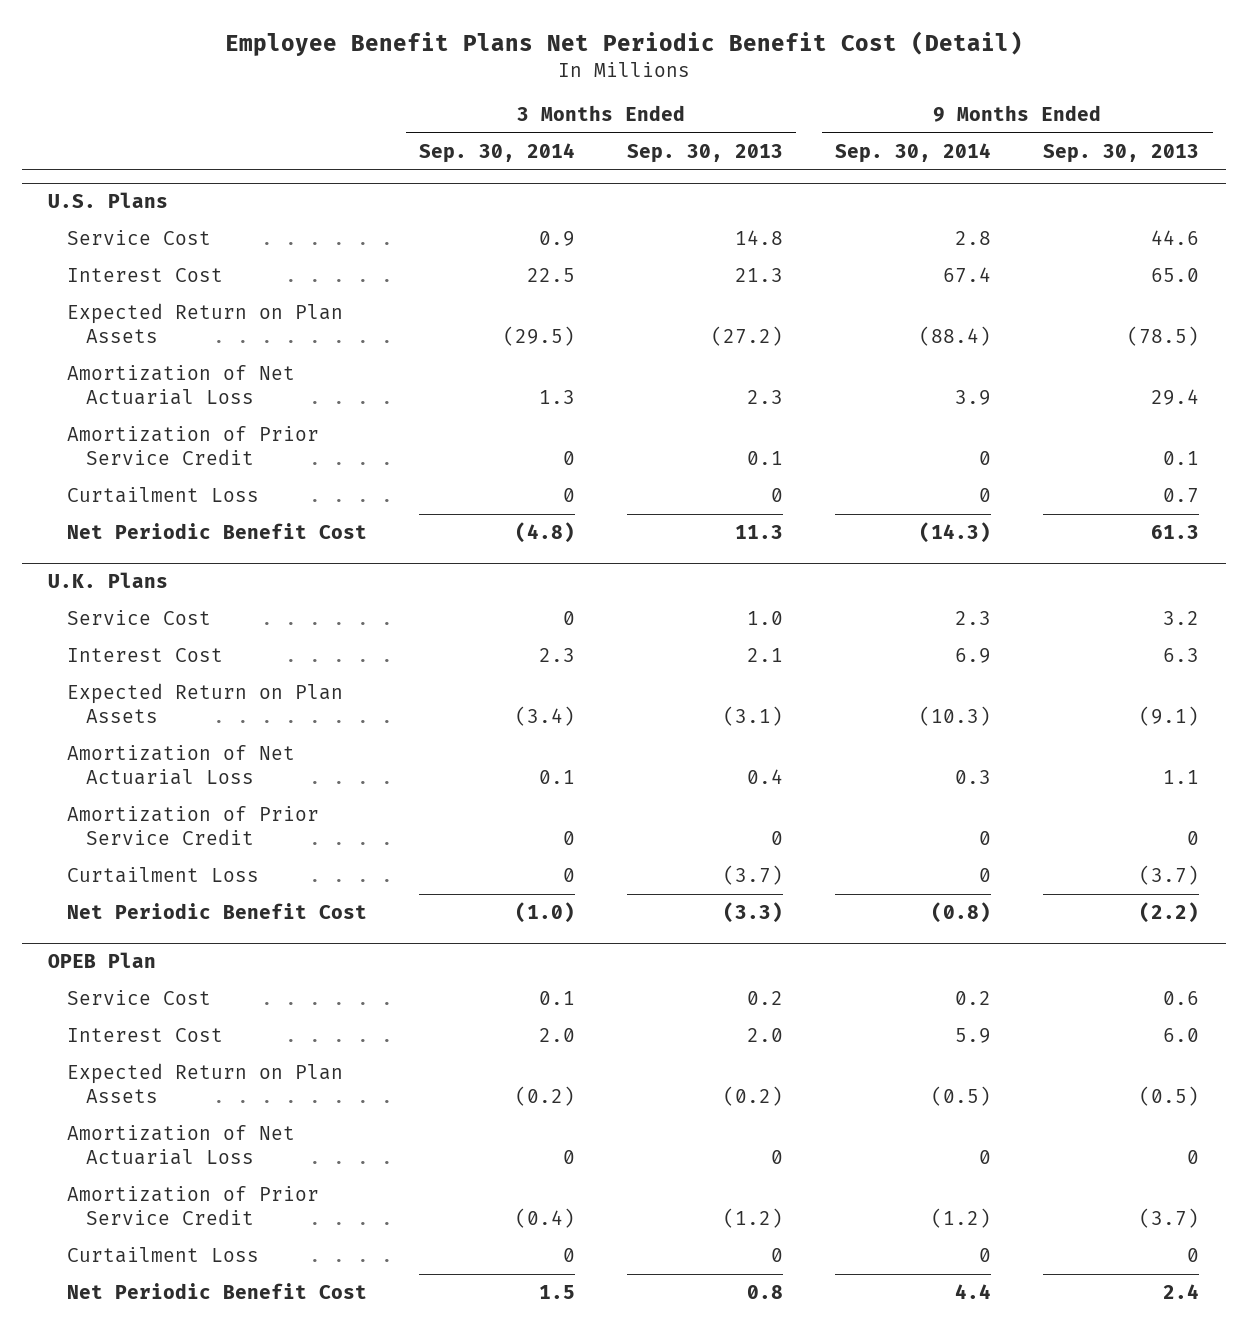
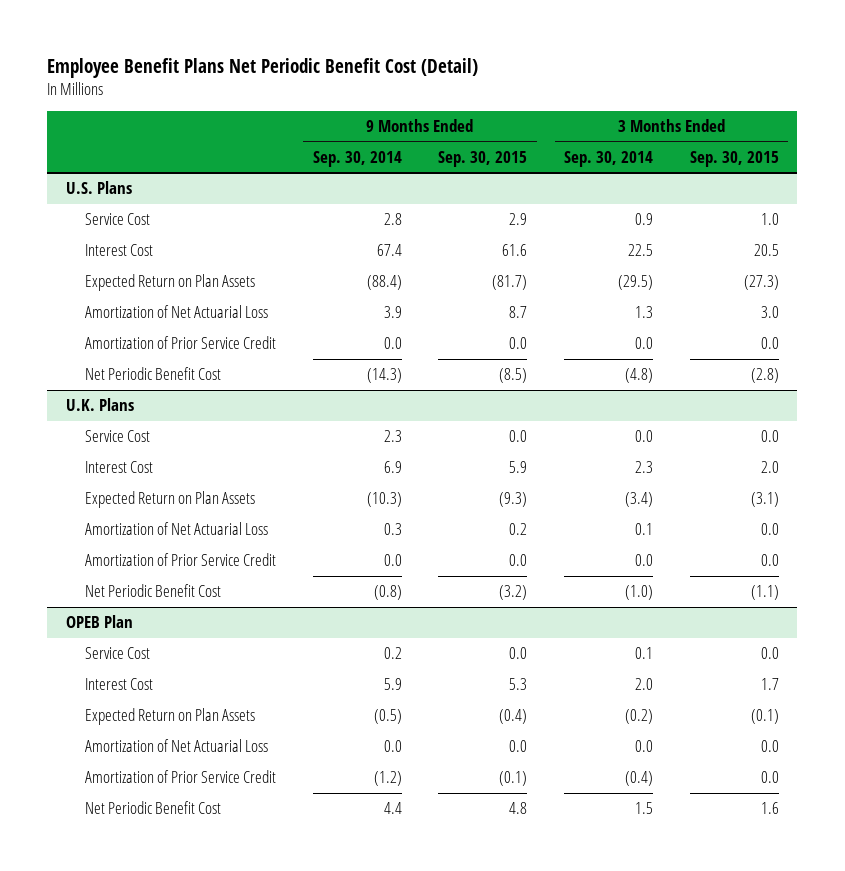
[627,143,784,163] Sep. 30, 2013 -> none
[1043,143,1200,163] Sep. 30, 2013 -> none
none -> [438,150,528,167] Sep. 30, 2015
none -> [690,150,780,167] Sep. 30, 2015
[66,487,259,504] Curtailment Loss -> none
[562,451,575,466] 0 -> [635,337,654,350] 0.0
[979,451,992,466] 0 -> [383,337,402,350] 0.0
[562,611,575,626] 0 -> [635,430,654,443] 0.0
[66,867,259,884] Curtailment Loss -> none
[562,831,575,846] 0 -> [635,554,654,567] 0.0
[979,831,992,846] 0 -> [383,554,402,567] 0.0
[562,1150,575,1165] 0 -> [635,740,654,753] 0.0
[979,1150,992,1165] 0 -> [383,740,402,753] 0.0
[66,1247,259,1264] Curtailment Loss -> none

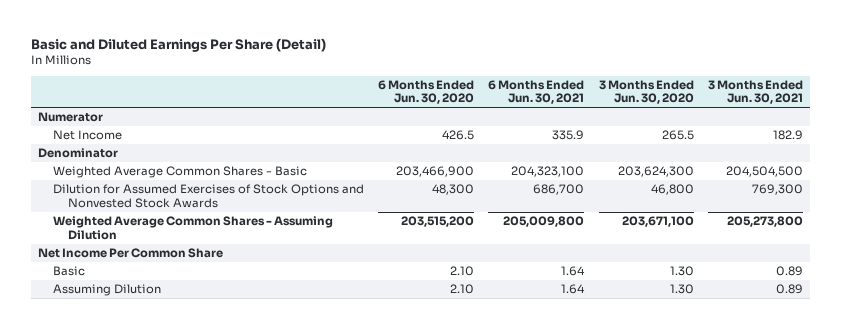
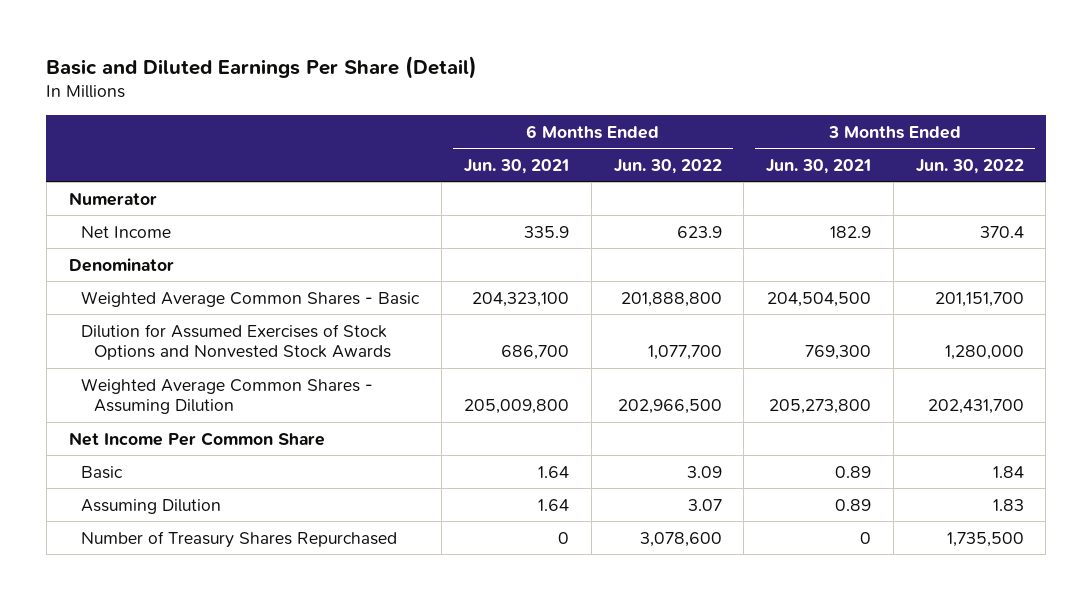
[378,79,475,105] 6 Months Ended Jun. 30, 2020 -> none
[598,79,694,105] 3 Months Ended Jun. 30, 2020 -> none
none -> [613,158,722,174] Jun. 30, 2022
none -> [915,158,1024,174] Jun. 30, 2022
none -> [81,530,398,548] Number of Treasury Shares Repurchased

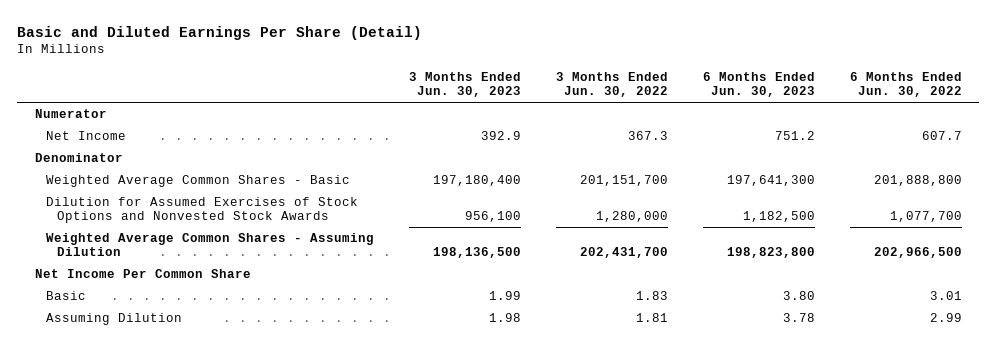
[463,158,569,174] Jun. 30, 2021 -> none
[766,158,872,174] Jun. 30, 2021 -> none
none -> [408,71,521,98] 3 Months Ended Jun. 30, 2023
none -> [702,71,815,98] 6 Months Ended Jun. 30, 2023
[676,225,722,238] 623.9 -> [921,130,962,140] 607.7
[979,225,1024,238] 370.4 -> [627,130,668,140] 367.3
[81,530,398,548] Number of Treasury Shares Repurchased -> none
[686,465,722,478] 3.09 -> [929,290,962,300] 3.01
[992,465,1024,478] 1.84 -> [635,290,668,300] 1.83
[687,498,722,511] 3.07 -> [929,312,962,322] 2.99
[992,498,1024,511] 1.83 -> [635,312,668,322] 1.81

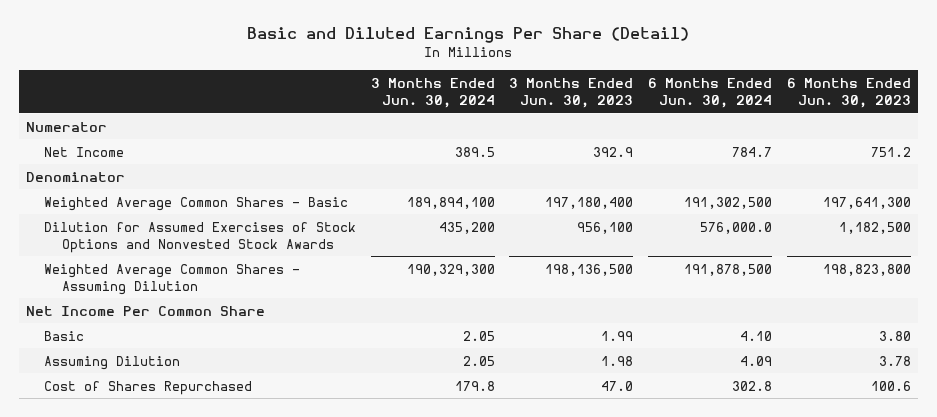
[555,71,668,98] 3 Months Ended Jun. 30, 2022 -> none
[849,71,962,98] 6 Months Ended Jun. 30, 2022 -> none
none -> [370,78,495,109] 3 Months Ended Jun. 30, 2024
none -> [648,78,773,109] 6 Months Ended Jun. 30, 2024
none -> [43,380,252,395] Cost of Shares Repurchased

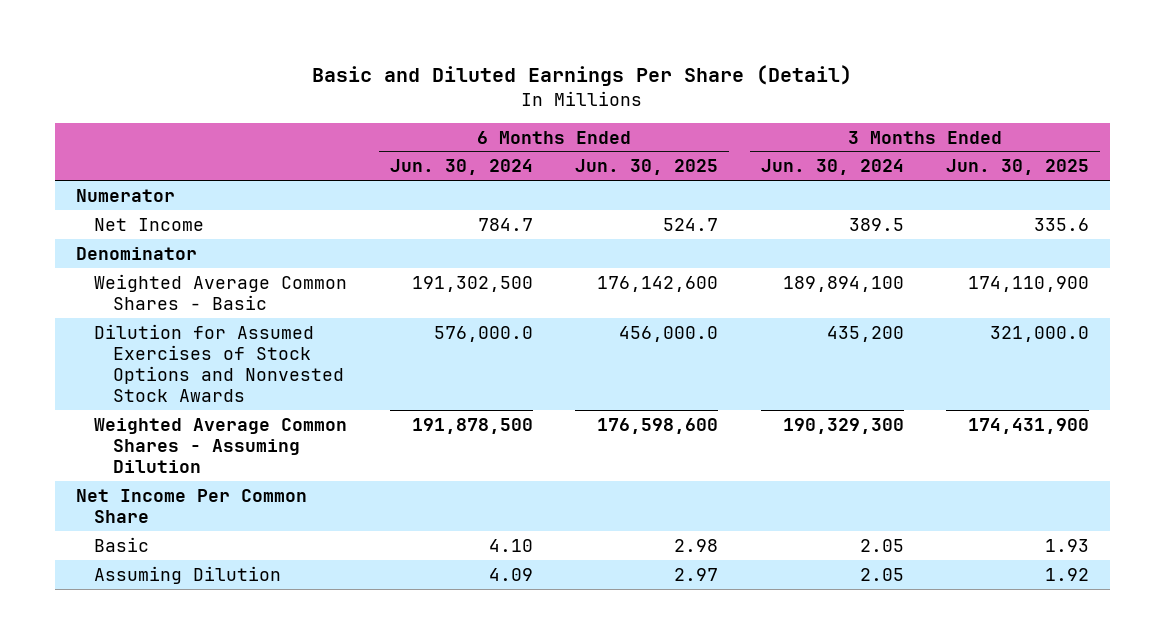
[509,78,634,109] 3 Months Ended Jun. 30, 2023 -> none
[786,78,911,109] 6 Months Ended Jun. 30, 2023 -> none
none -> [575,159,719,176] Jun. 30, 2025
none -> [946,159,1090,176] Jun. 30, 2025
[43,380,252,395] Cost of Shares Repurchased -> none

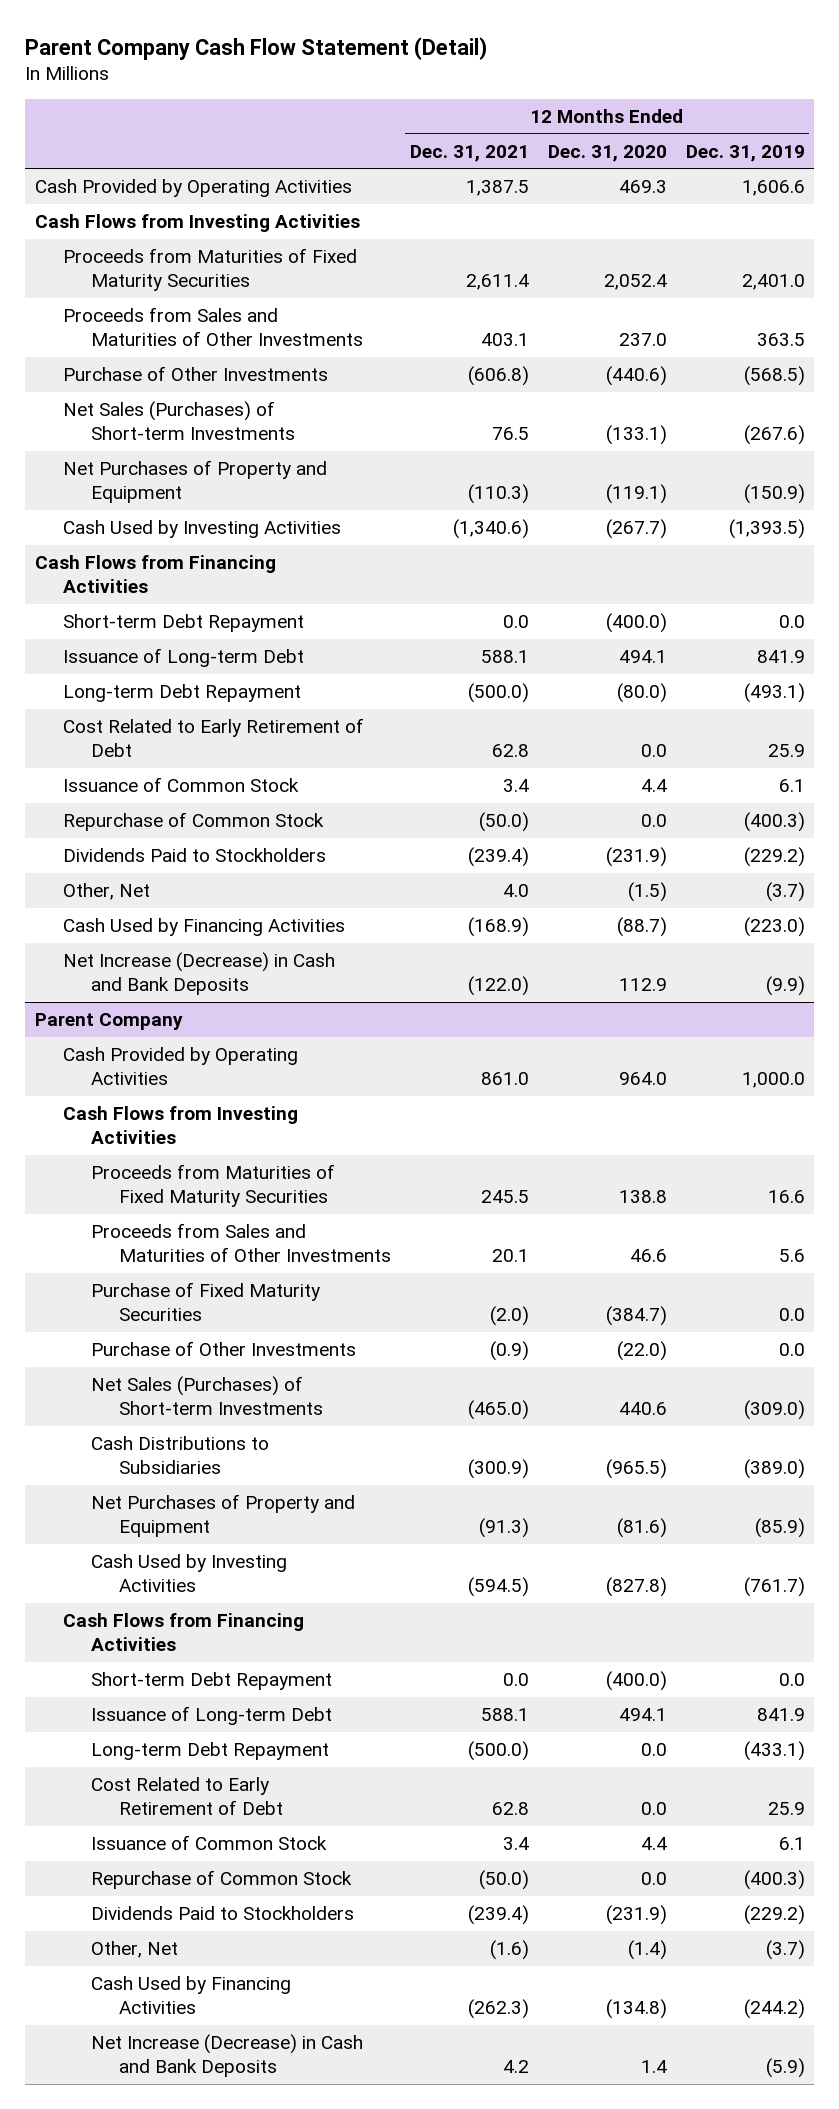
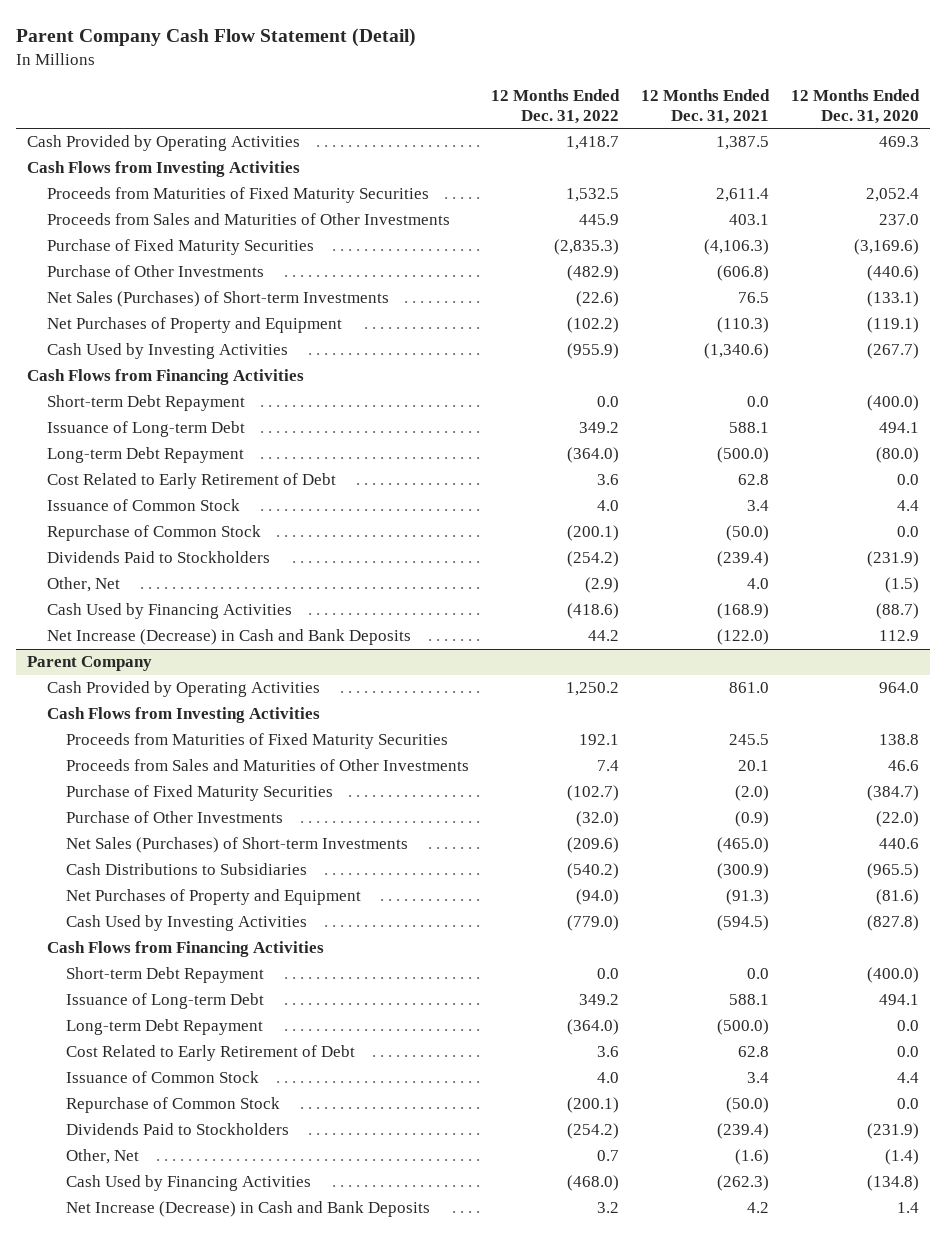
[685,144,805,162] Dec. 31, 2019 -> none
none -> [491,88,621,124] 12 Months Ended Dec. 31, 2022
none -> [46,239,314,256] Purchase of Fixed Maturity Securities

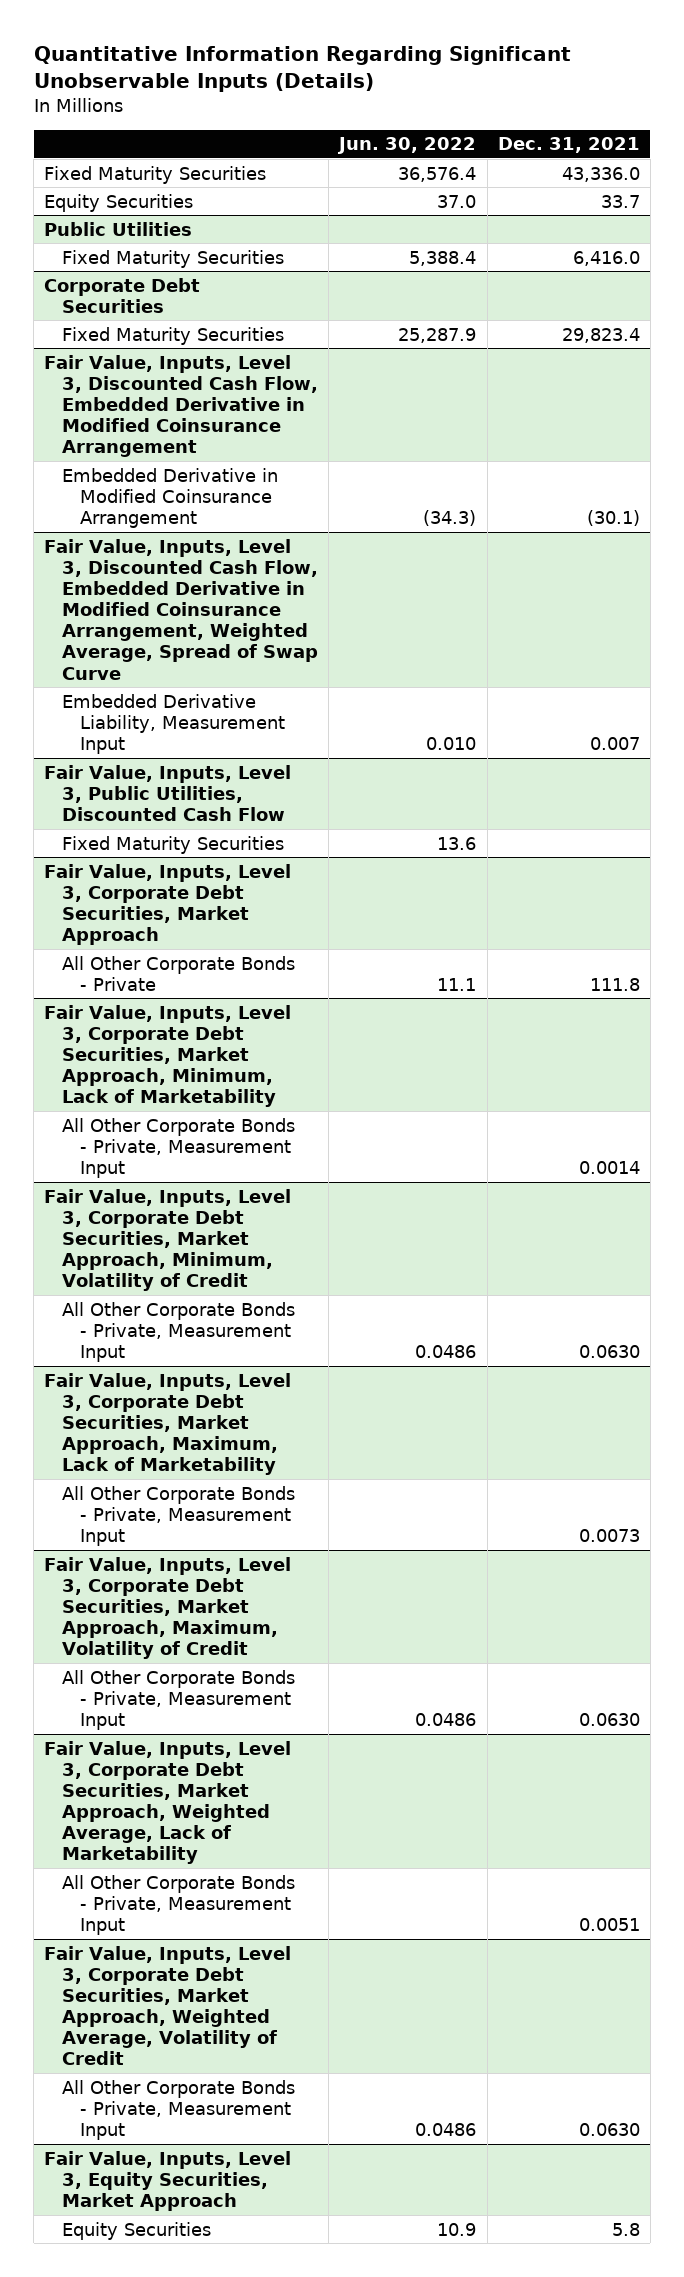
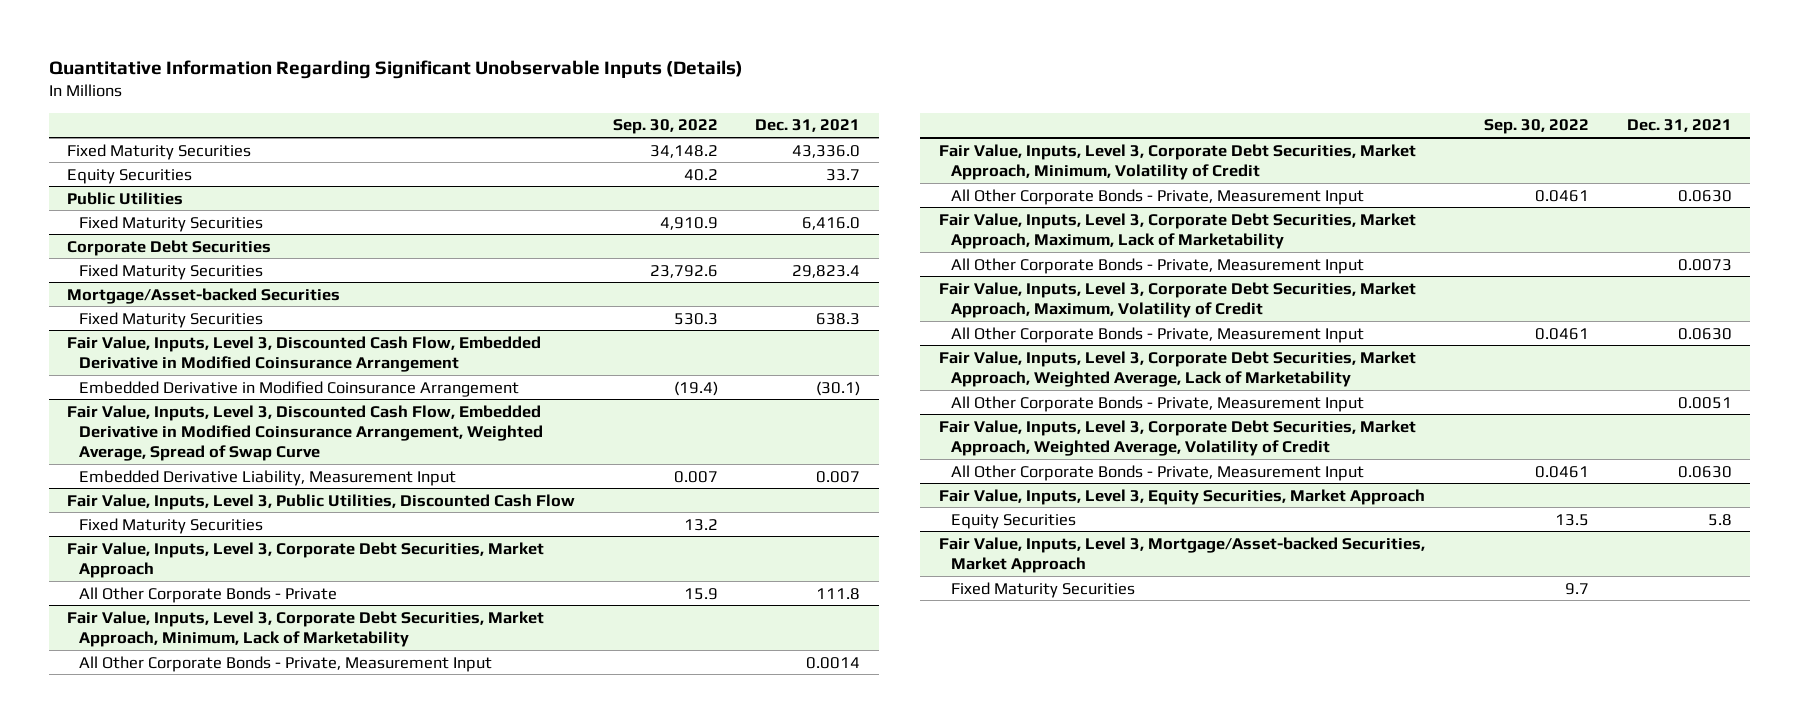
[337,137,477,155] Jun. 30, 2022 -> none
none -> [612,119,718,135] Sep. 30, 2022
none -> [67,287,341,304] Mortgage/Asset-backed Securities
none -> [79,311,264,328] Fixed Maturity Securities
none -> [938,536,1425,573] Fair Value, Inputs, Level 3, Mortgage/Asset-backed Securities, Market Approach
none -> [950,581,1135,598] Fixed Maturity Securities

